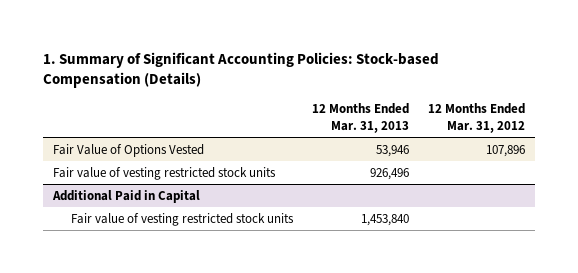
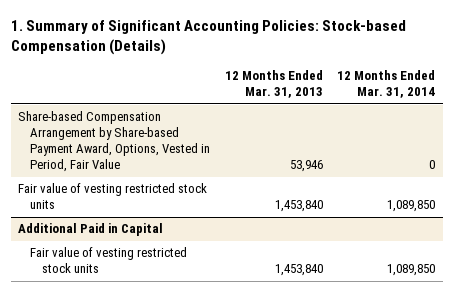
[427,103,525,134] 12 Months Ended Mar. 31, 2012 -> none
none -> [337,70,436,99] 12 Months Ended Mar. 31, 2014
[53,143,205,157] Fair Value of Options Vested -> [17,111,210,173] Share-based Compensation Arrangement by Share-based Payment Award, Options, Vested in Period, Fair Value
[369,167,409,180] 926,496 -> [274,200,323,213] 1,453,840

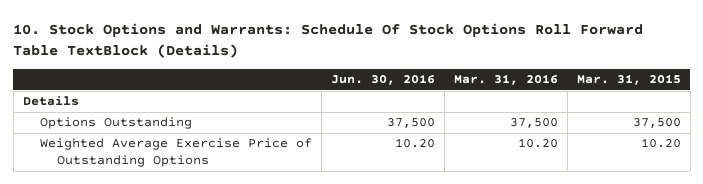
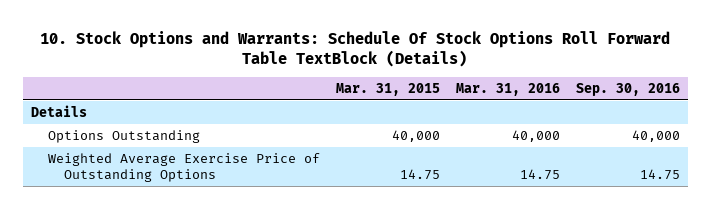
[330,74,435,86] Jun. 30, 2016 -> none
none -> [575,82,680,96] Sep. 30, 2016
[509,118,558,129] 37,500 -> [511,130,560,143] 40,000
[632,118,681,129] 37,500 -> [391,130,440,143] 40,000
[517,138,558,149] 10.20 -> [519,168,560,180] 14.75
[640,138,681,149] 10.20 -> [399,168,440,180] 14.75

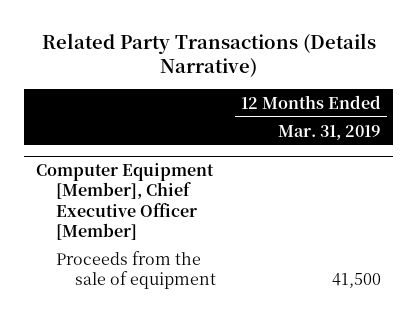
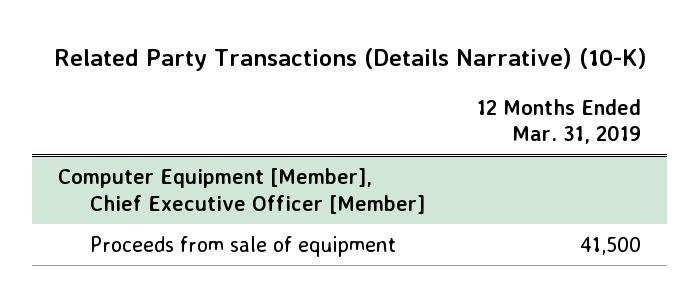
[41,32,376,78] Related Party Transactions (Details Narrative) -> [53,47,647,71] Related Party Transactions (Details Narrative) (10-K)
[55,250,217,290] Proceeds from the sale of equipment -> [89,235,396,257] Proceeds from sale of equipment

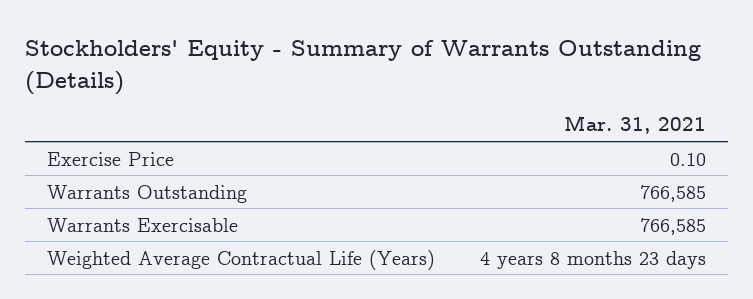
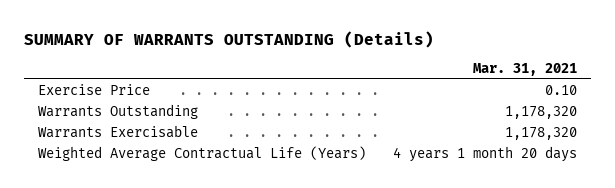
[25,40,702,95] Stockholders' Equity - Summary of Warrants Outstanding (Details) -> [23,30,434,48] SUMMARY OF WARRANTS OUTSTANDING (Details)
[639,184,706,202] 766,585 -> [505,106,578,120] 1,178,320
[639,217,706,235] 766,585 -> [505,127,578,141] 1,178,320
[479,250,706,269] 4 years 8 months 23 days -> [393,146,578,163] 4 years 1 month 20 days

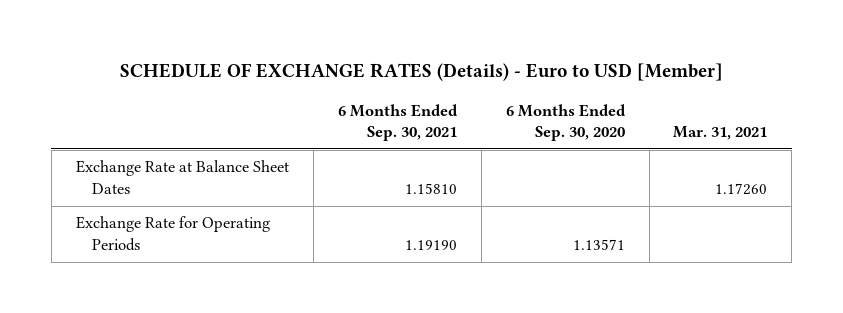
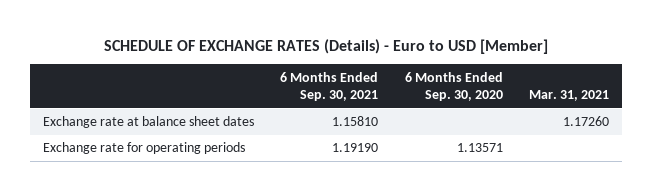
[75,160,289,194] Exchange Rate at Balance Sheet Dates -> [43,116,255,129] Exchange rate at balance sheet dates
[75,216,270,251] Exchange Rate for Operating Periods -> [43,142,246,155] Exchange rate for operating periods

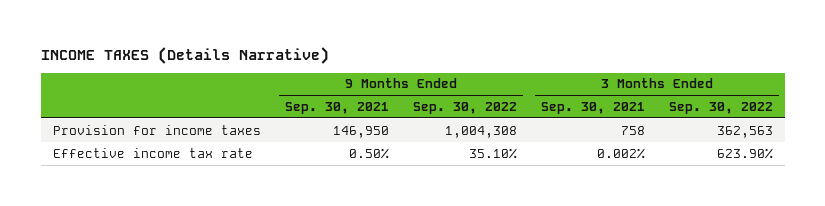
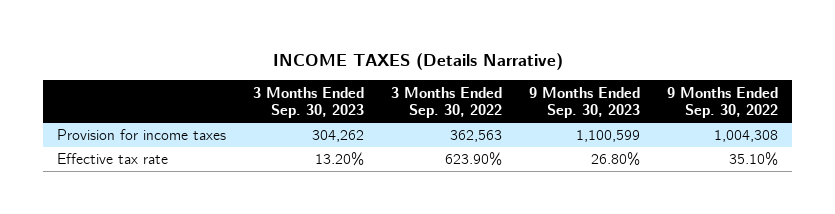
[284,101,389,114] Sep. 30, 2021 -> none
[540,101,645,114] Sep. 30, 2021 -> none
none -> [252,86,364,119] 3 Months Ended Sep. 30, 2023
none -> [529,86,641,119] 9 Months Ended Sep. 30, 2023
[52,147,253,158] Effective income tax rate -> [56,153,168,165] Effective tax rate

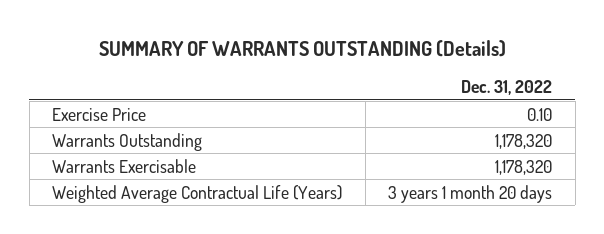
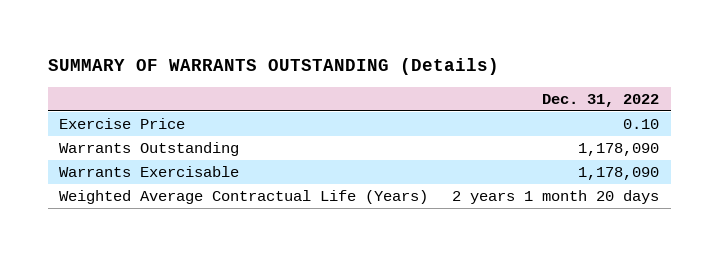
[495,133,553,149] 1,178,320 -> [577,143,659,157] 1,178,090
[495,159,553,175] 1,178,320 -> [577,167,659,181] 1,178,090
[388,184,553,203] 3 years 1 month 20 days -> [451,190,659,205] 2 years 1 month 20 days

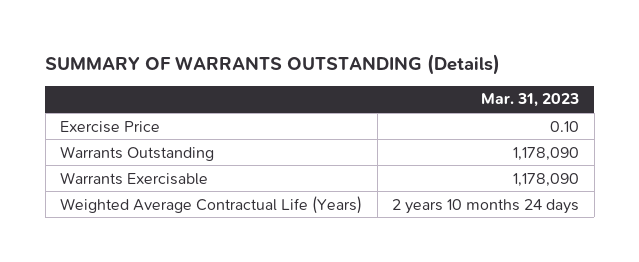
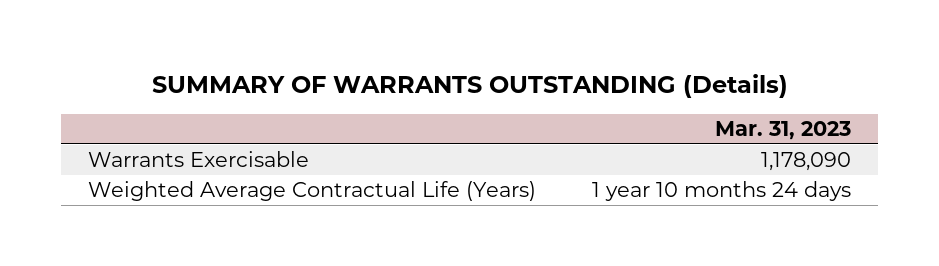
[60,120,161,133] Exercise Price -> none
[60,145,215,161] Warrants Outstanding -> none
[392,198,580,214] 2 years 10 months 24 days -> [591,181,851,202] 1 year 10 months 24 days

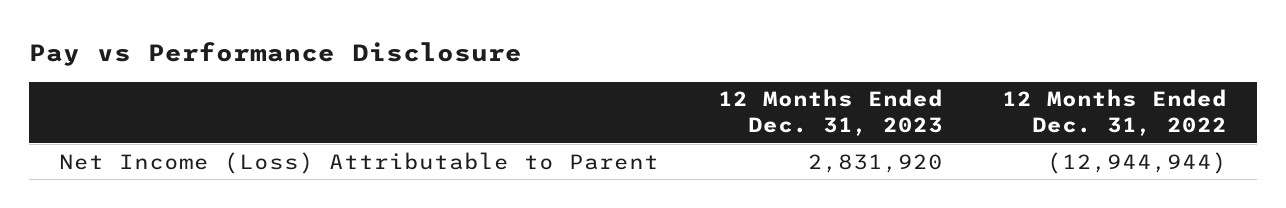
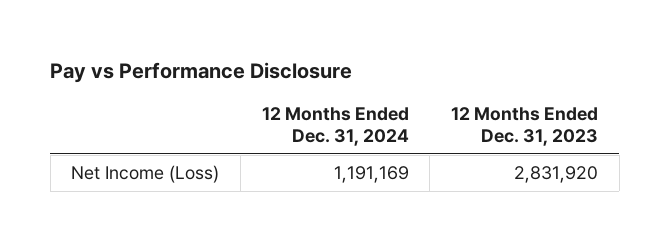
[1001,89,1227,137] 12 Months Ended Dec. 31, 2022 -> none
none -> [261,106,409,147] 12 Months Ended Dec. 31, 2024
[58,151,659,174] Net Income (Loss) Attributable to Parent -> [71,165,220,184] Net Income (Loss)

